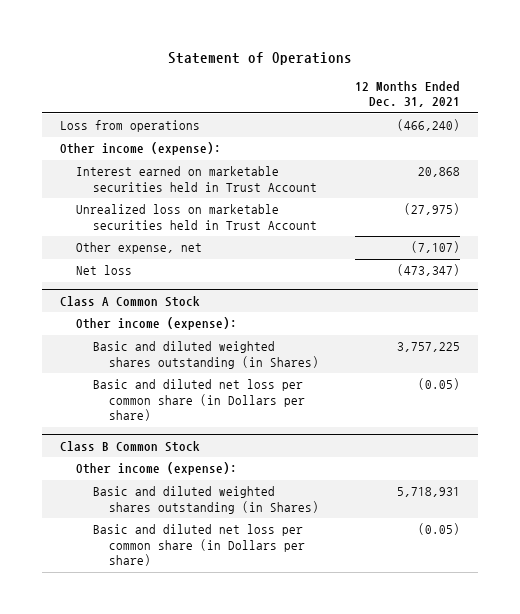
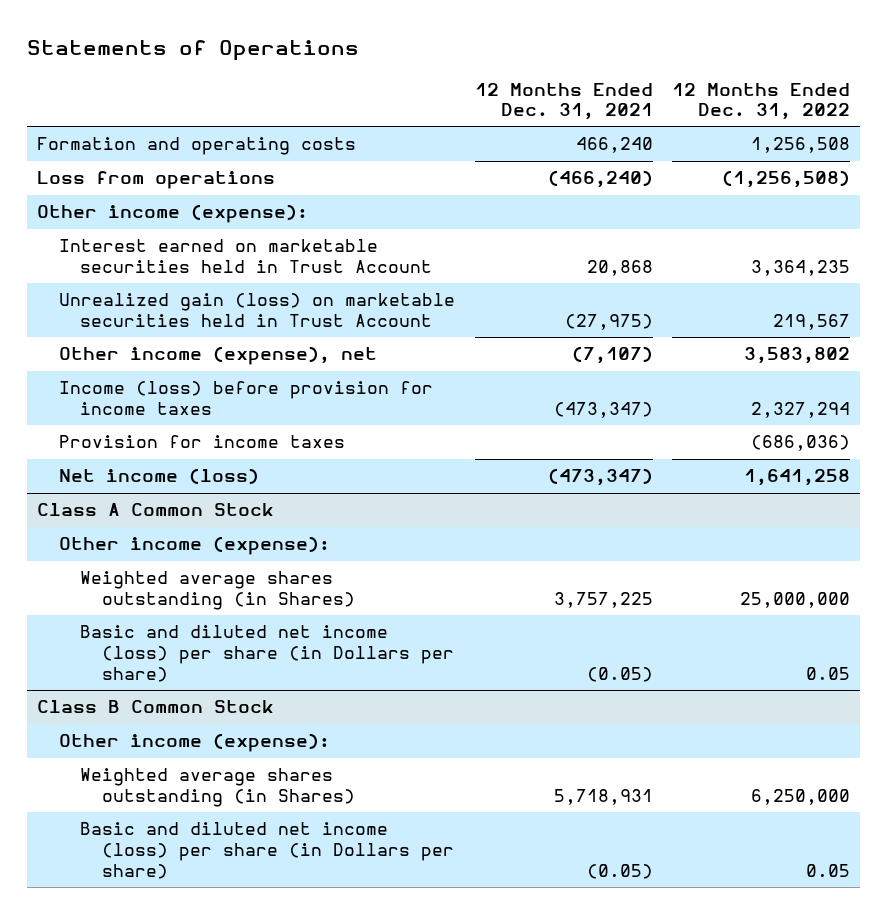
[167,51,352,65] Statement of Operations -> [27,39,360,61] Statements of Operations
none -> [672,82,851,121] 12 Months Ended Dec. 31, 2022
none -> [37,137,357,156] Formation and operating costs
[76,204,317,230] Unrealized loss on marketable securities held in Trust Account -> [58,293,455,328] Unrealized gain (loss) on marketable securities held in Trust Account
[76,242,203,255] Other expense, net -> [58,346,377,366] Other income (expense), net
none -> [58,381,433,416] Income (loss) before provision for income taxes
none -> [58,435,345,449] Provision for income taxes
[76,265,133,276] Net loss -> [58,468,259,485] Net income (loss)
[92,341,320,369] Basic and diluted weighted shares outstanding (in Shares) -> [80,571,355,611] Weighted average shares outstanding (in Shares)
[92,379,306,422] Basic and diluted net loss per common share (in Dollars per share) -> [80,625,454,683] Basic and diluted net income (loss) per share (in Dollars per share)
[92,486,320,514] Basic and diluted weighted shares outstanding (in Shares) -> [80,768,355,808] Weighted average shares outstanding (in Shares)
[92,524,306,567] Basic and diluted net loss per common share (in Dollars per share) -> [80,822,454,880] Basic and diluted net income (loss) per share (in Dollars per share)

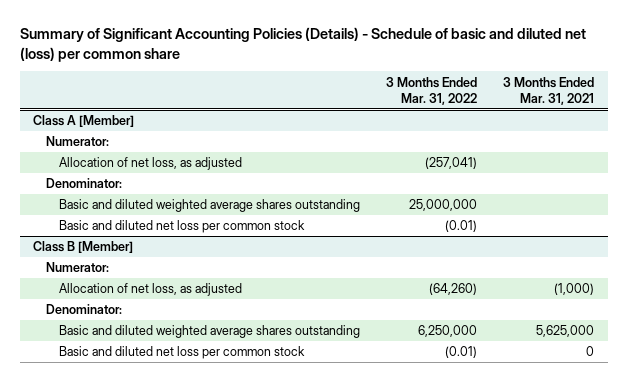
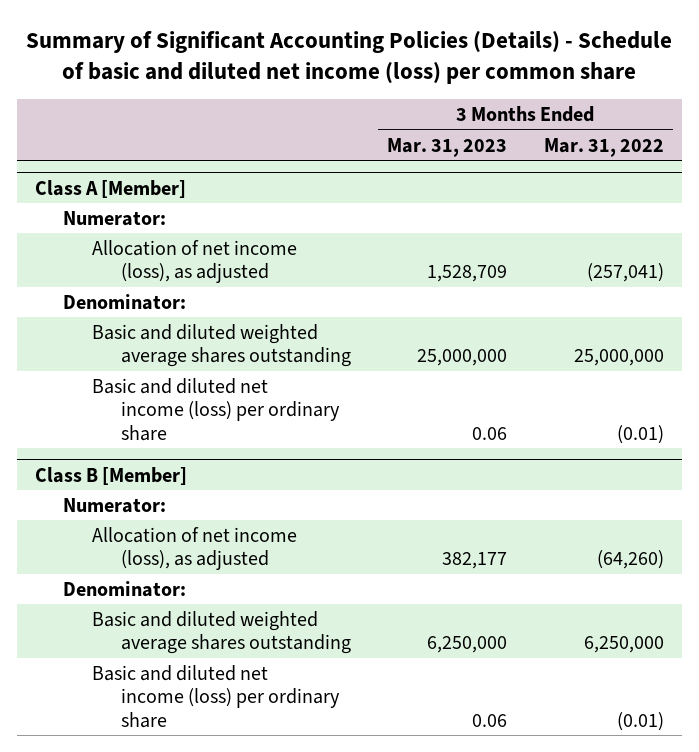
[19,27,586,62] Summary of Significant Accounting Policies (Details) - Schedule of basic and diluted net (loss) per common share -> [26,30,673,85] Summary of Significant Accounting Policies (Details) - Schedule of basic and diluted net income (loss) per common share
[503,76,595,105] 3 Months Ended Mar. 31, 2021 -> none
none -> [387,137,508,157] Mar. 31, 2023
[58,157,242,171] Allocation of net loss, as adjusted -> [91,239,297,284] Allocation of net income (loss), as adjusted
[58,220,305,234] Basic and diluted net loss per common stock -> [91,377,340,441] Basic and diluted net income (loss) per ordinary share
[58,283,242,297] Allocation of net loss, as adjusted -> [91,526,297,571] Allocation of net income (loss), as adjusted
[58,346,305,360] Basic and diluted net loss per common stock -> [91,664,340,728] Basic and diluted net income (loss) per ordinary share

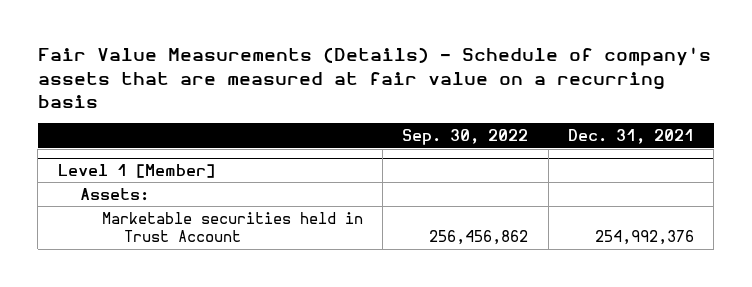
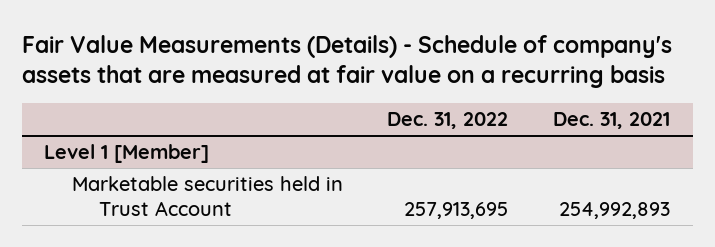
[402,129,529,146] Sep. 30, 2022 -> none
none -> [387,112,509,130] Dec. 31, 2022
[79,187,149,201] Assets: -> none
[594,230,694,246] 254,992,376 -> [559,202,671,220] 254,992,893

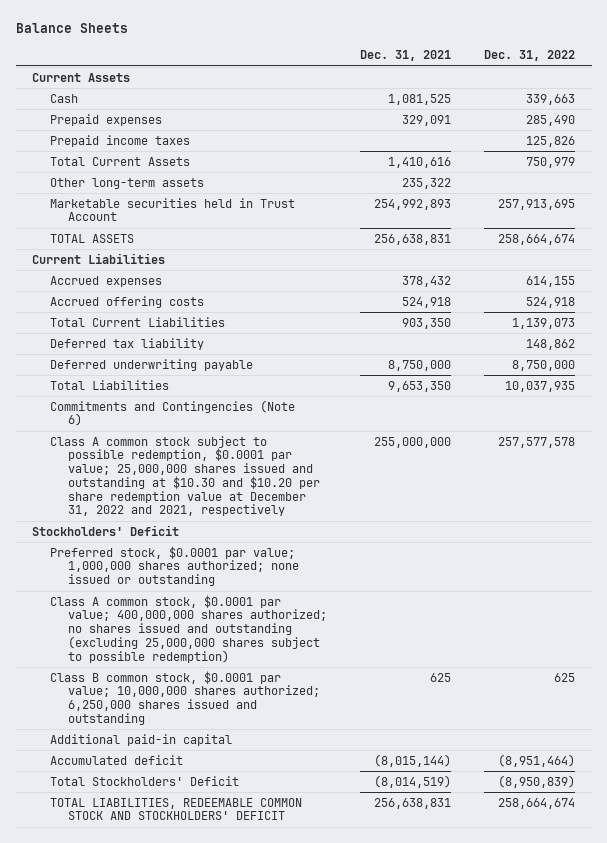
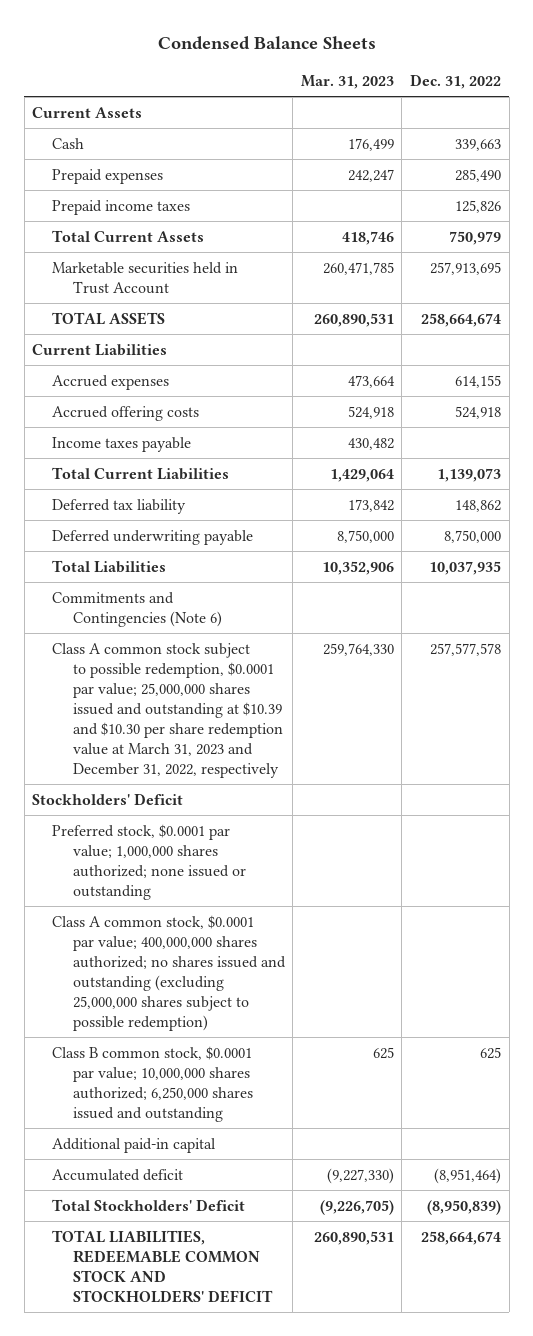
[15,23,128,34] Balance Sheets -> [157,35,376,50] Condensed Balance Sheets
[360,50,452,62] Dec. 31, 2021 -> none
none -> [300,74,394,89] Mar. 31, 2023
[50,177,205,189] Other long-term assets -> none
none -> [52,436,192,452] Income taxes payable
[50,435,321,517] Class A common stock subject to possible redemption, $0.0001 par value; 25,000,000 shares issued and outstanding at $10.30 and $10.20 per share redemption value at December 31, 2022 and 2021, respectively -> [52,642,283,778] Class A common stock subject to possible redemption, $0.0001 par value; 25,000,000 shares issued and outstanding at $10.39 and $10.30 per share redemption value at March 31, 2023 and December 31, 2022, respectively

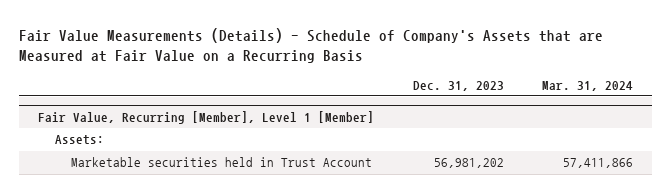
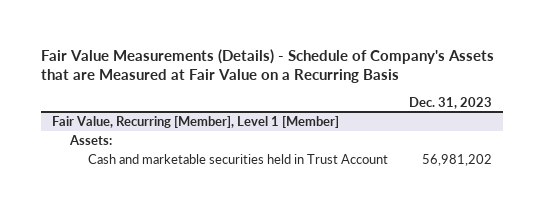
[542,80,634,91] Mar. 31, 2024 -> none
[71,157,373,168] Marketable securities held in Trust Account -> [87,153,388,164] Cash and marketable securities held in Trust Account

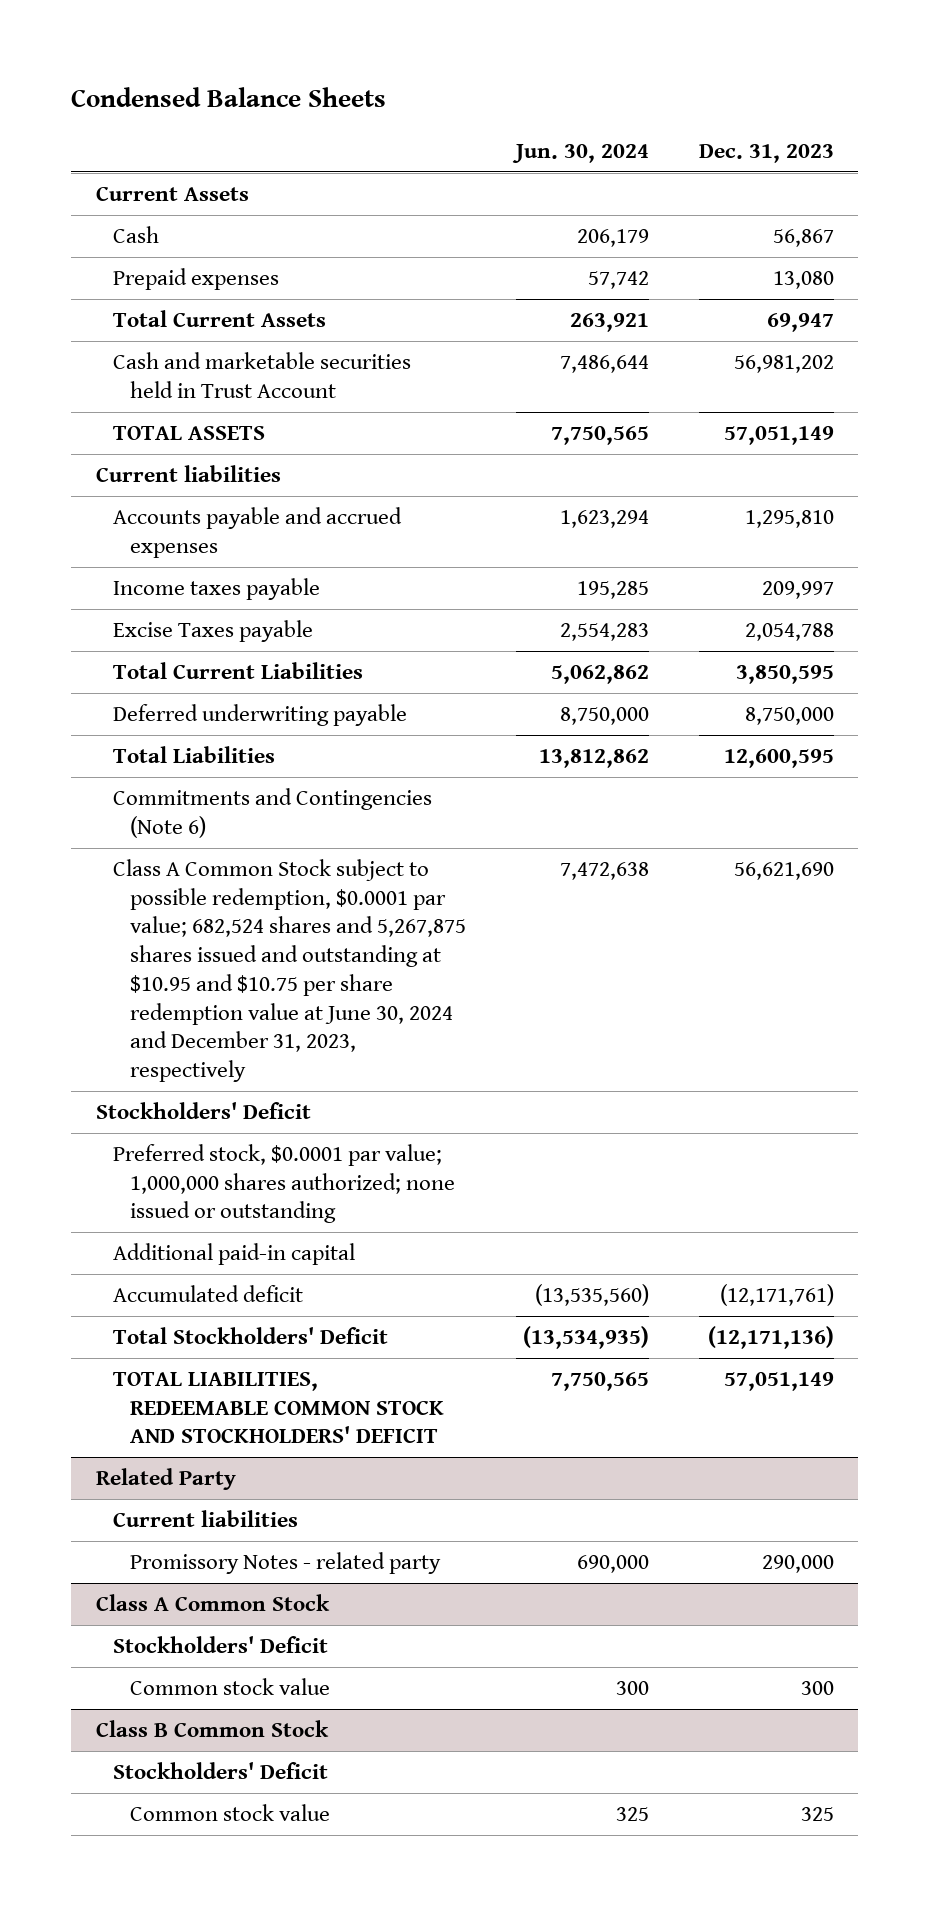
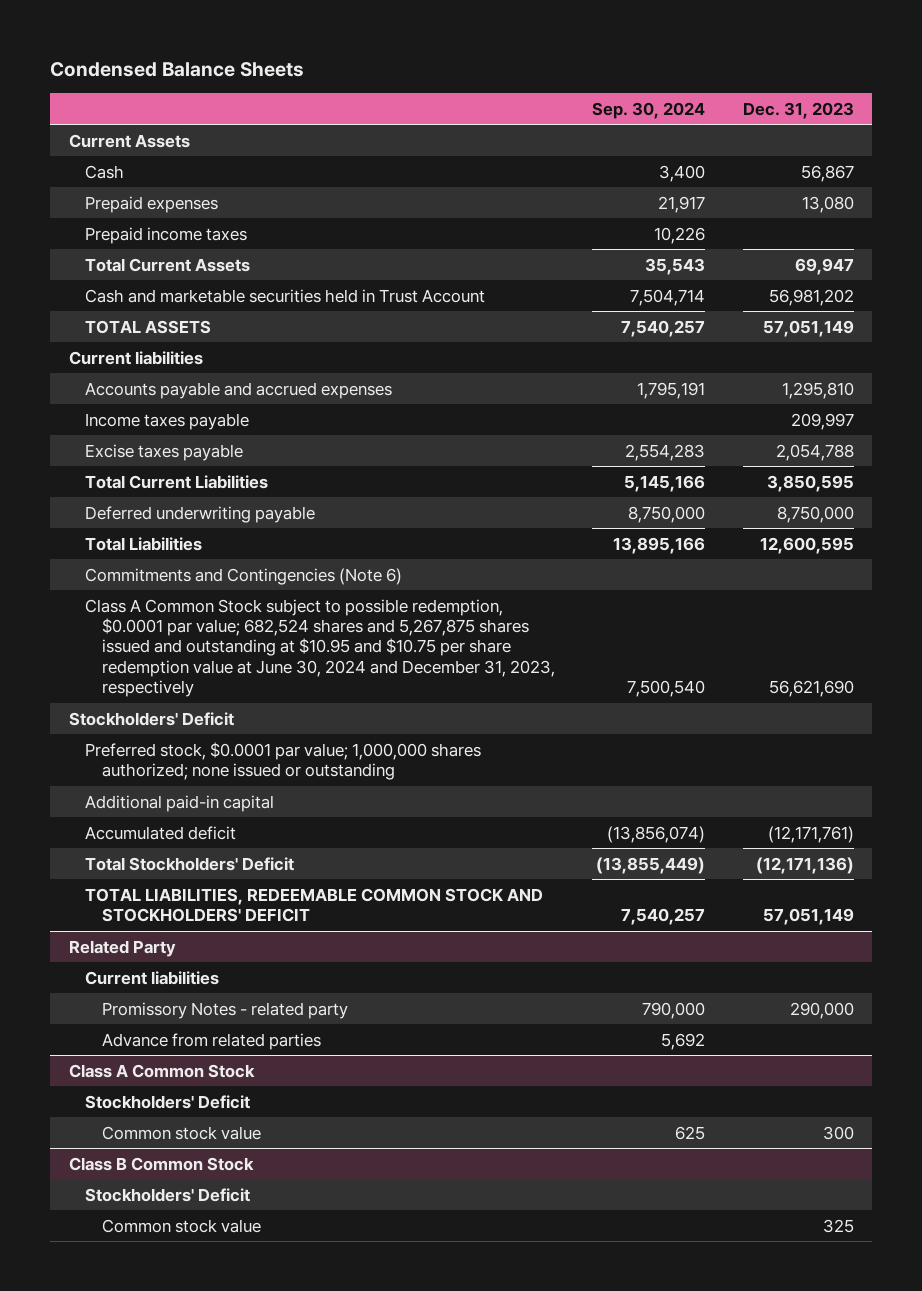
[511,143,649,163] Jun. 30, 2024 -> none
none -> [592,101,706,119] Sep. 30, 2024
none -> [85,226,248,244] Prepaid income taxes
[113,620,314,643] Excise Taxes payable -> [85,443,244,461] Excise taxes payable
none -> [102,1032,322,1050] Advance from related parties

